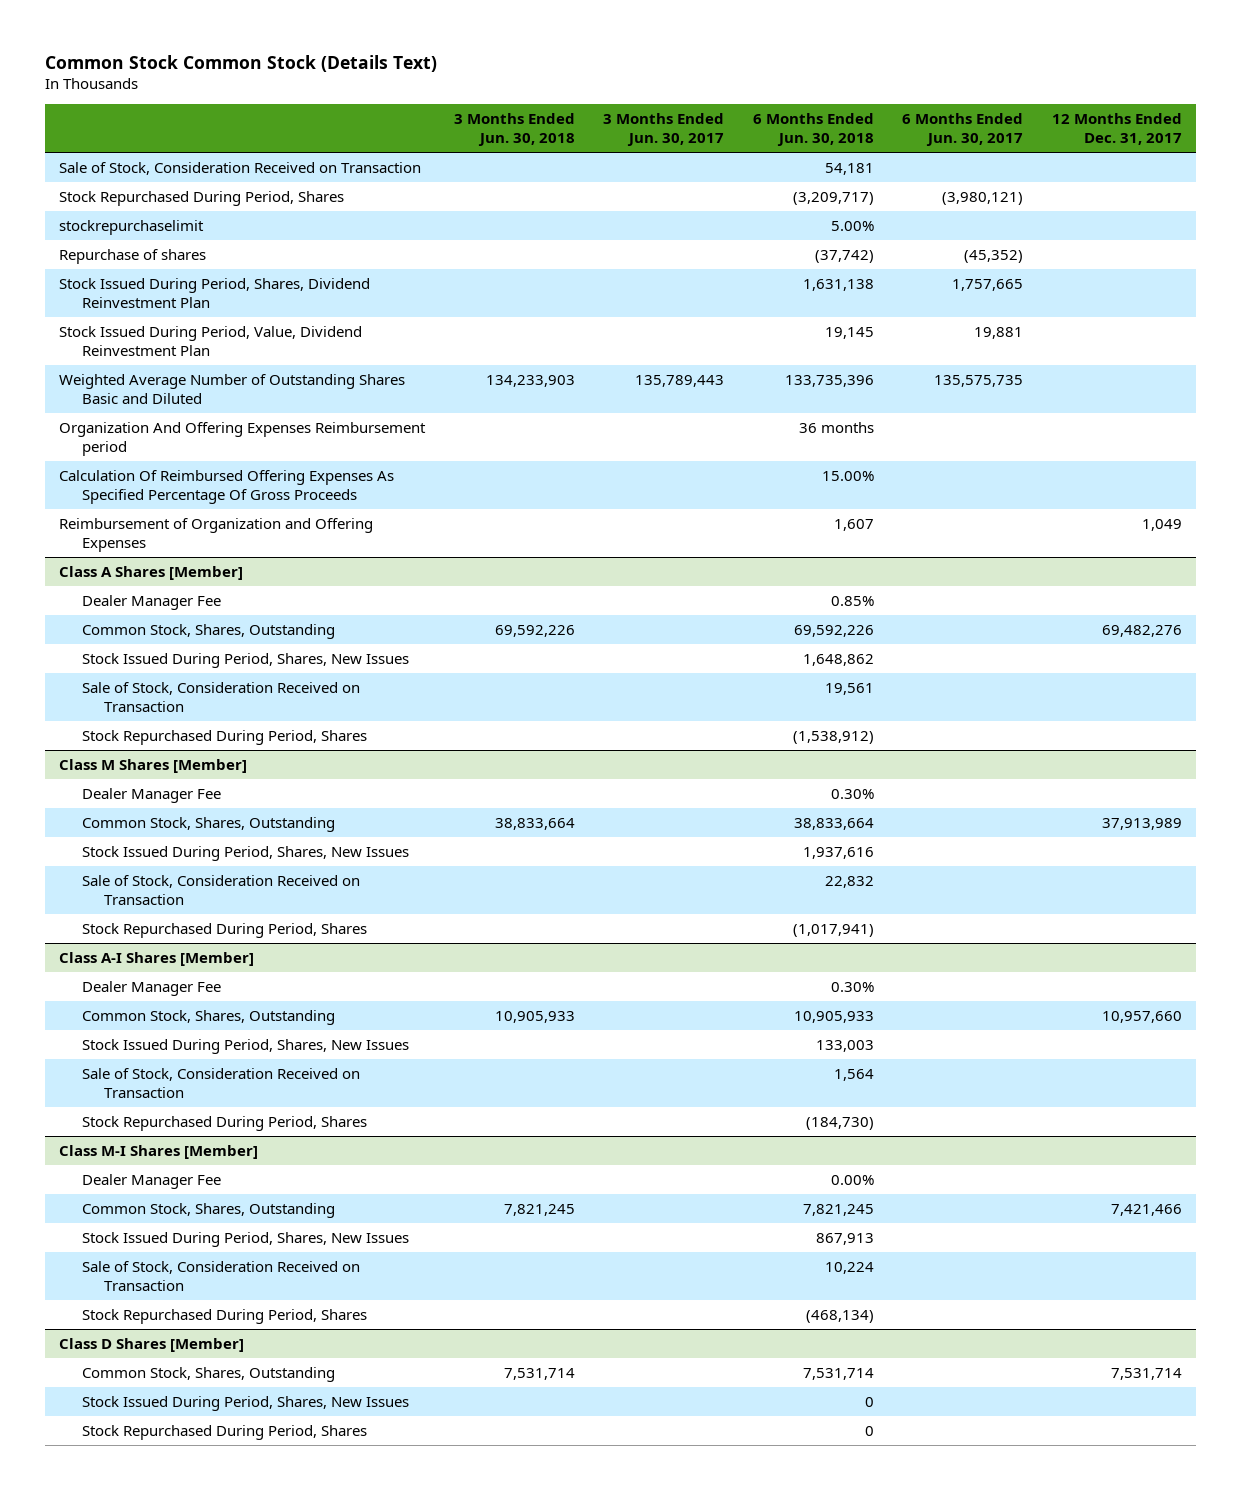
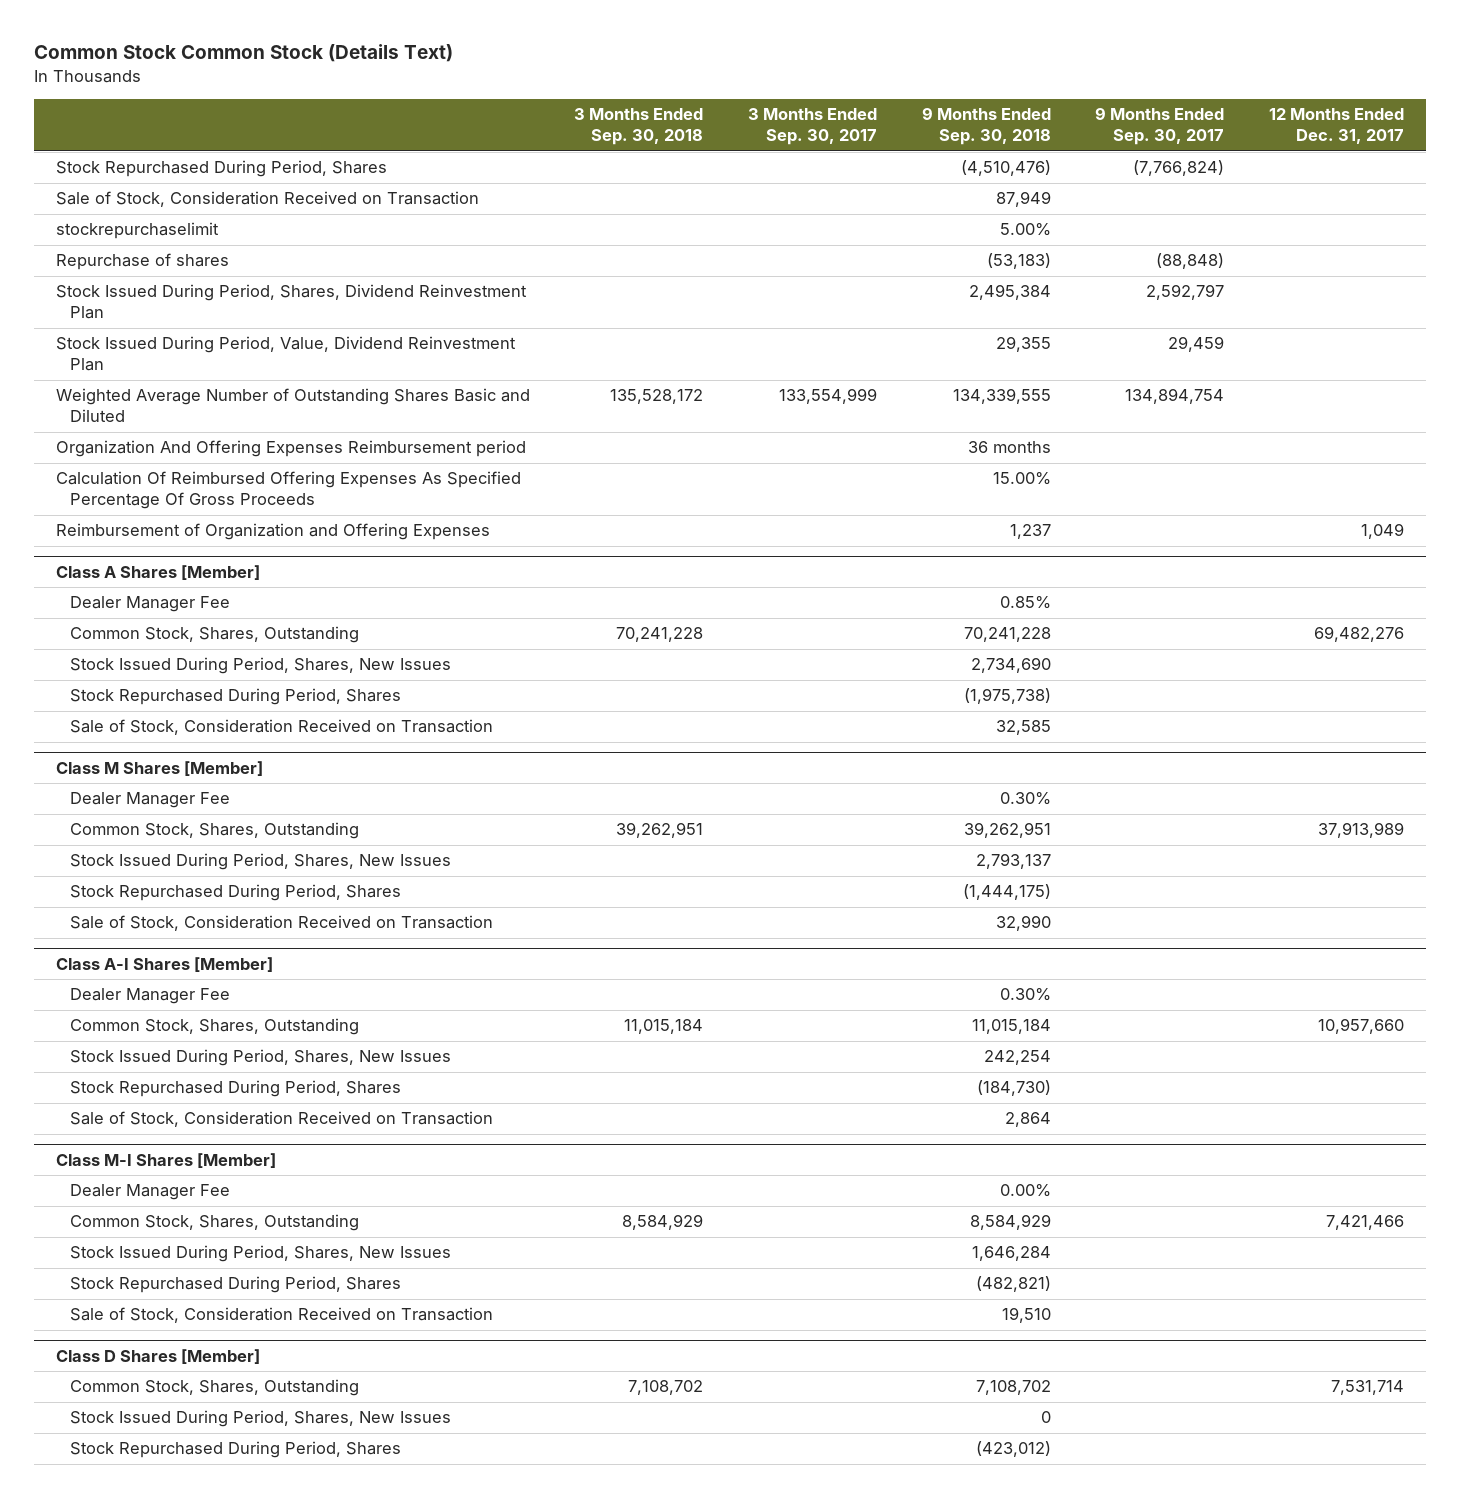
[453,113,575,147] 3 Months Ended Jun. 30, 2018 -> none
[603,113,725,147] 3 Months Ended Jun. 30, 2017 -> none
[752,113,874,147] 6 Months Ended Jun. 30, 2018 -> none
[902,113,1024,147] 6 Months Ended Jun. 30, 2017 -> none
none -> [574,108,704,146] 3 Months Ended Sep. 30, 2018
none -> [748,108,878,146] 3 Months Ended Sep. 30, 2017
none -> [921,107,1051,146] 9 Months Ended Sep. 30, 2018
none -> [1095,107,1225,146] 9 Months Ended Sep. 30, 2017
[59,161,422,175] Sale of Stock, Consideration Received on Transaction -> [55,191,479,208] Sale of Stock, Consideration Received on Transaction
[81,681,360,712] Sale of Stock, Consideration Received on Transaction -> [69,719,493,736] Sale of Stock, Consideration Received on Transaction
[81,874,360,905] Sale of Stock, Consideration Received on Transaction -> [69,915,493,932] Sale of Stock, Consideration Received on Transaction
[81,1067,360,1098] Sale of Stock, Consideration Received on Transaction -> [69,1111,493,1128] Sale of Stock, Consideration Received on Transaction
[81,1260,360,1291] Sale of Stock, Consideration Received on Transaction -> [69,1307,493,1324] Sale of Stock, Consideration Received on Transaction

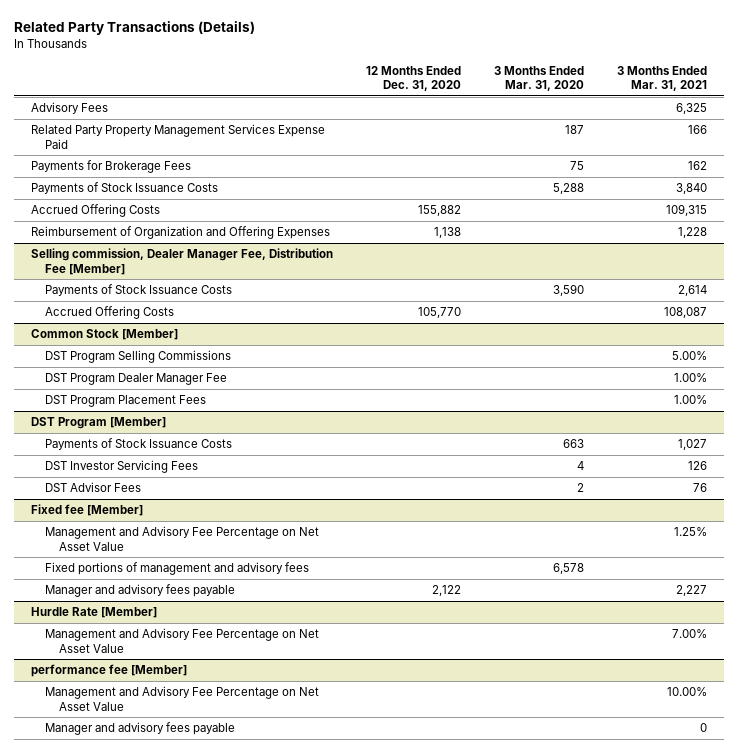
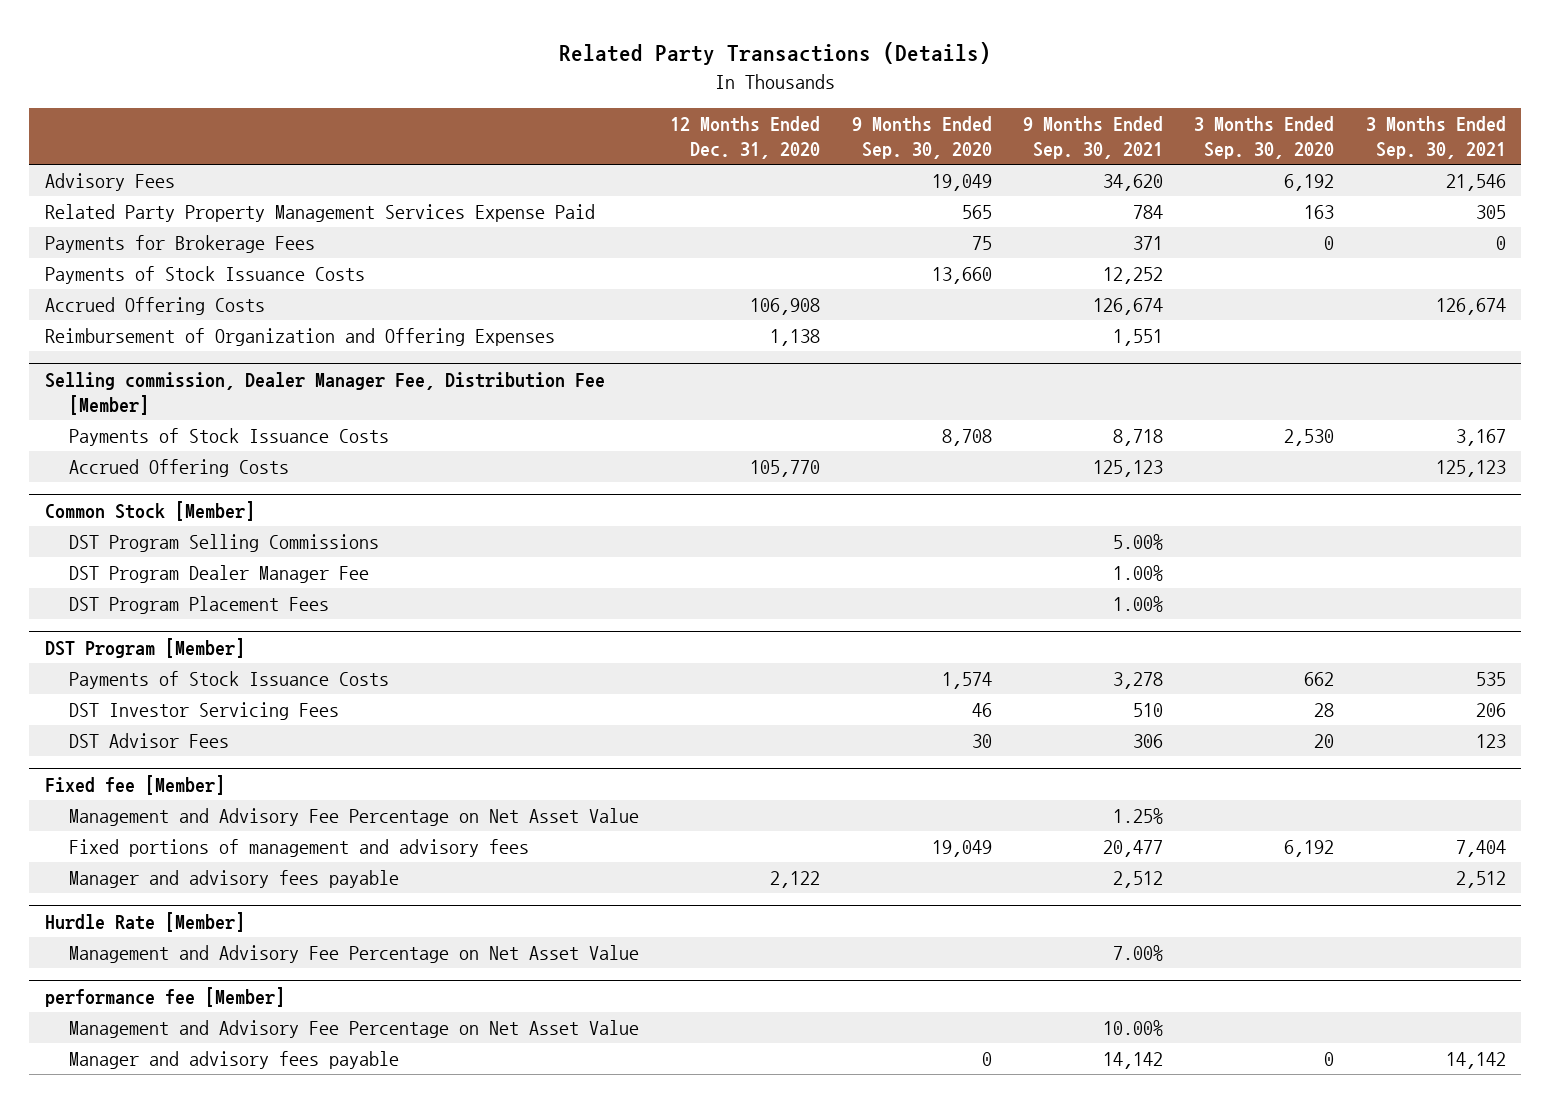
[494,65,585,91] 3 Months Ended Mar. 31, 2020 -> none
[617,65,708,91] 3 Months Ended Mar. 31, 2021 -> none
none -> [851,115,992,160] 9 Months Ended Sep. 30, 2020
none -> [1022,115,1163,160] 9 Months Ended Sep. 30, 2021
none -> [1194,115,1335,160] 3 Months Ended Sep. 30, 2020
none -> [1365,115,1506,160] 3 Months Ended Sep. 30, 2021
[417,205,461,217] 155,882 -> [750,298,821,316] 106,908

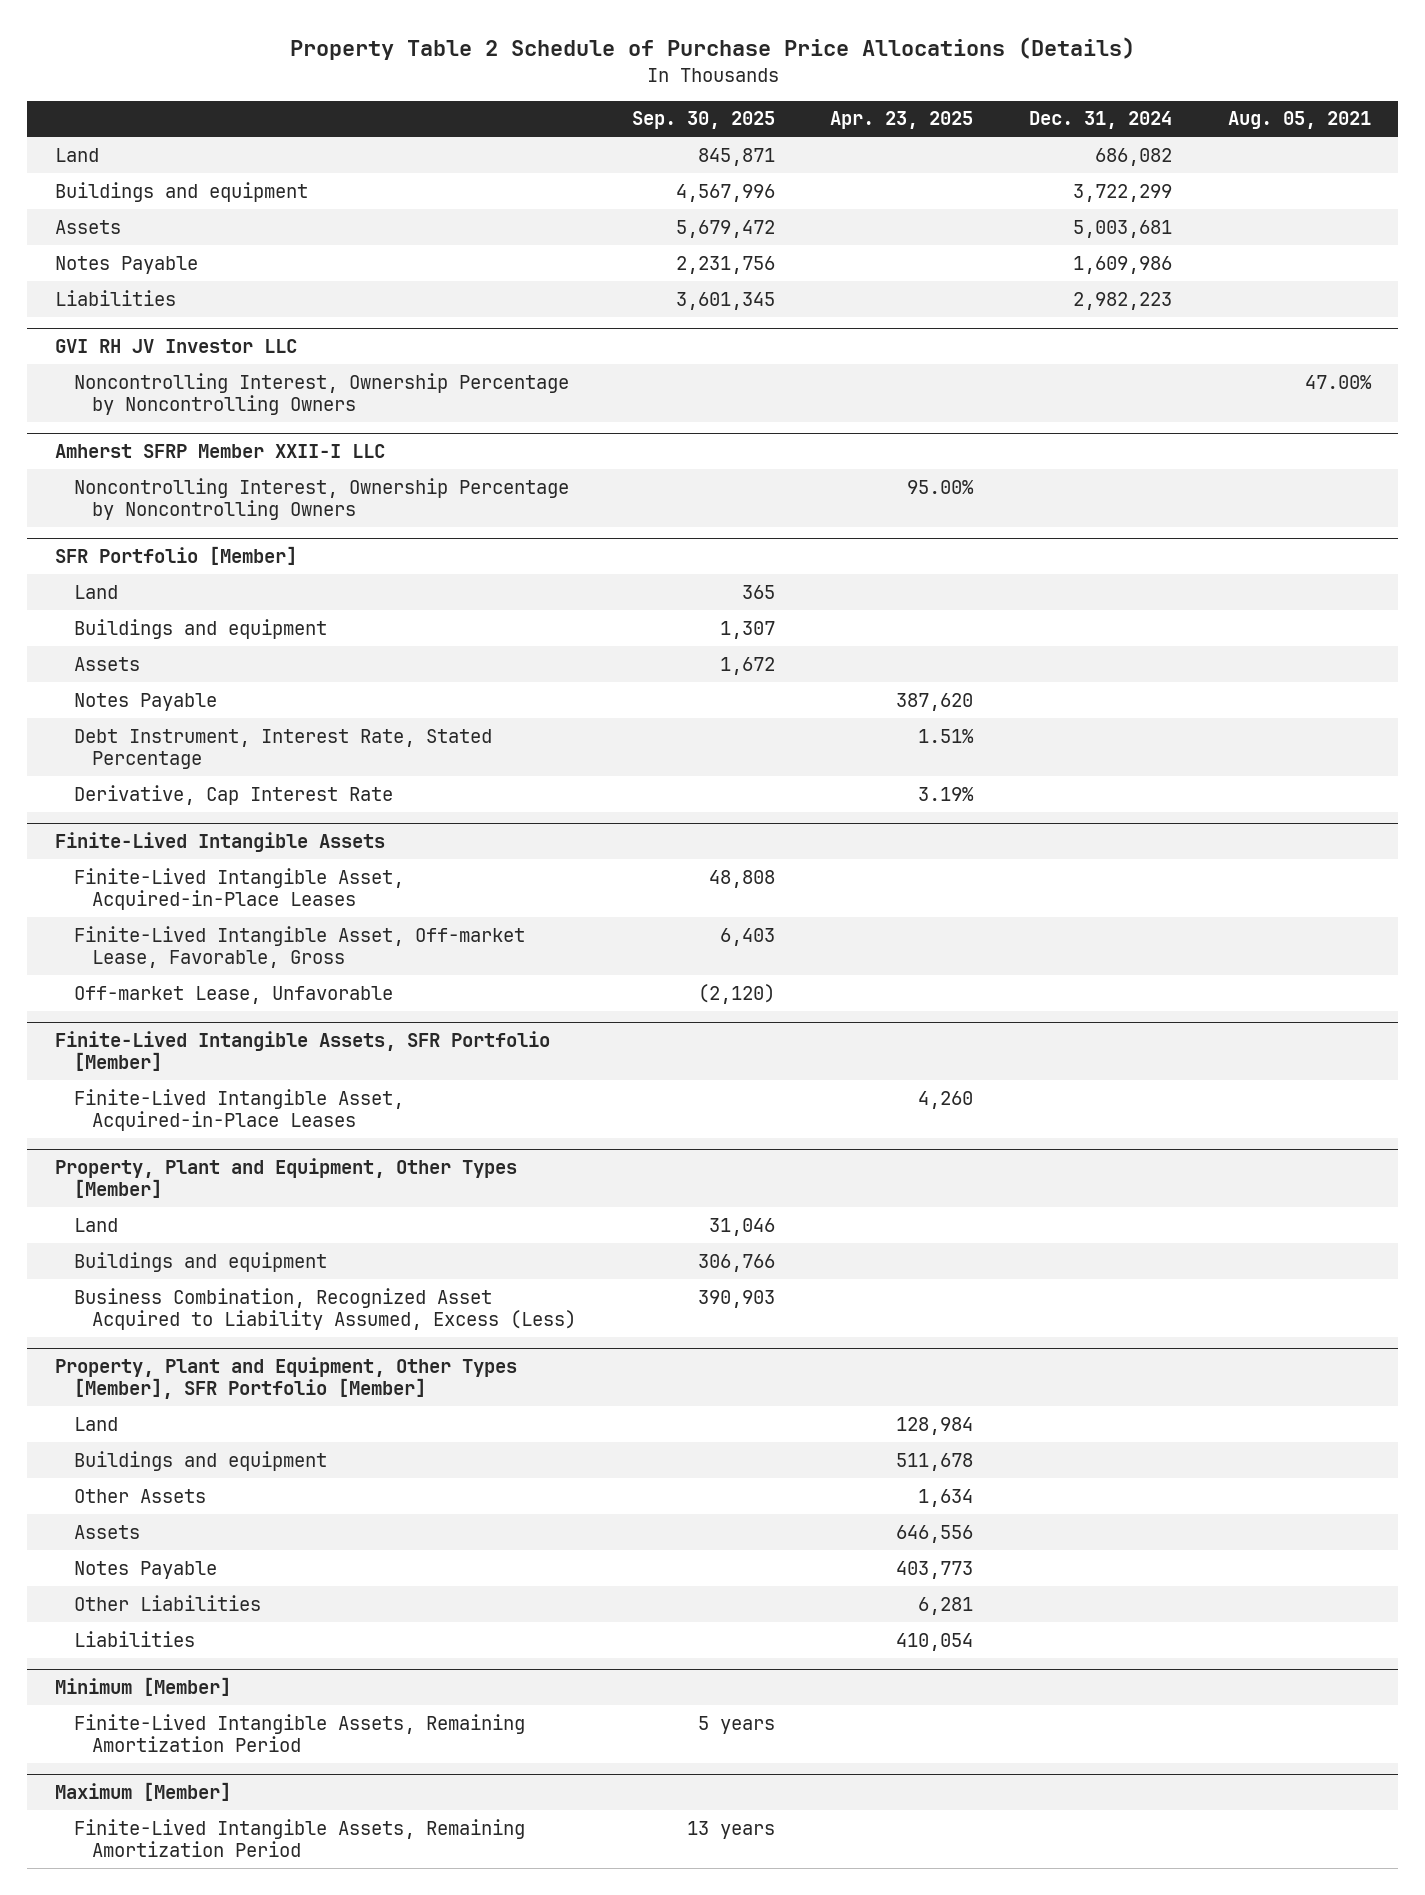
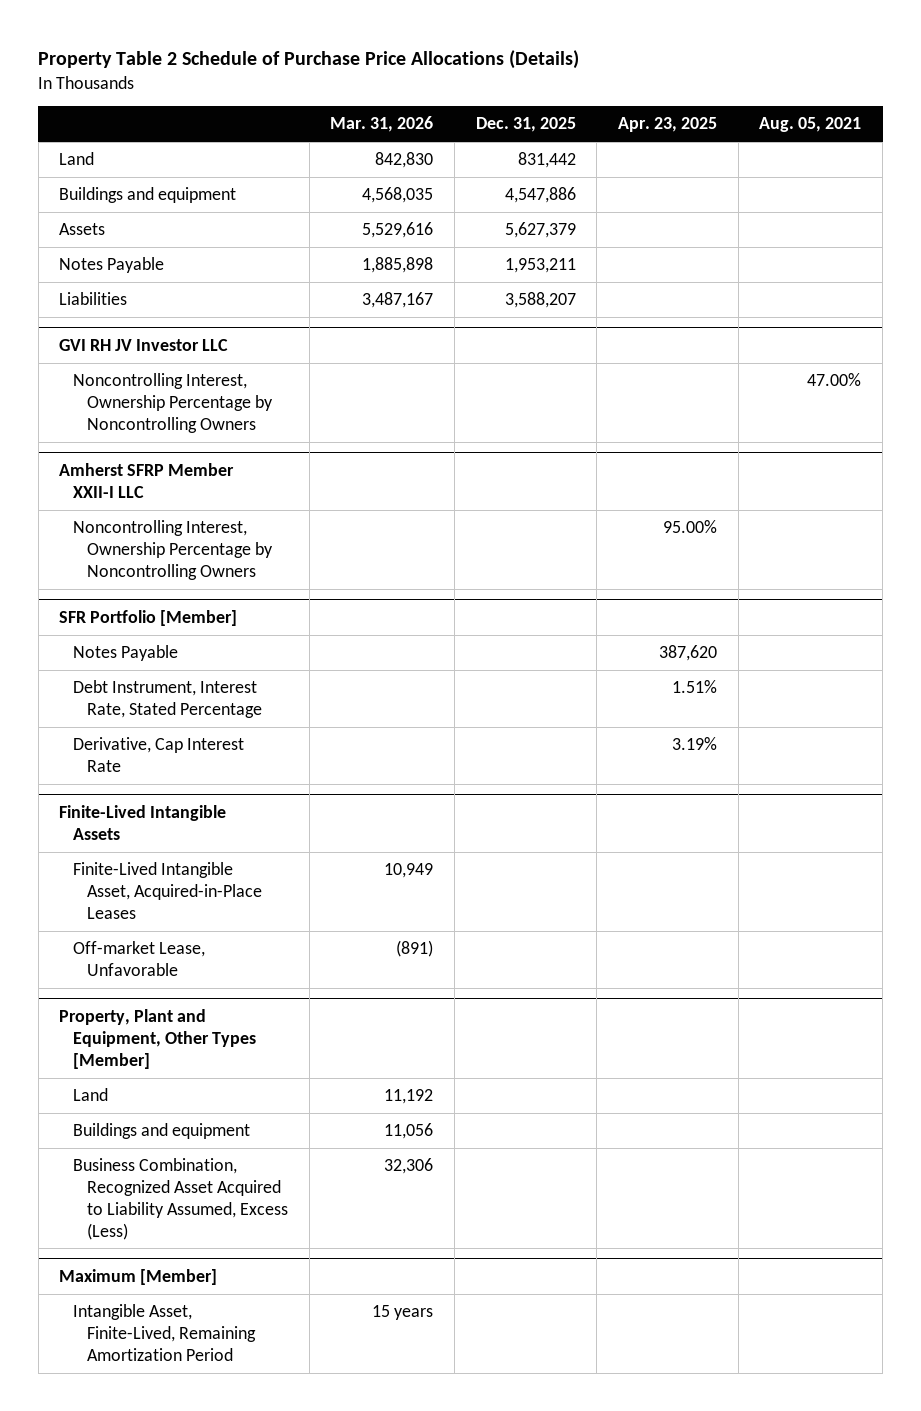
[631,111,775,130] Sep. 30, 2025 -> none
[1029,111,1173,130] Dec. 31, 2024 -> none
none -> [330,116,434,133] Mar. 31, 2026
none -> [475,117,576,133] Dec. 31, 2025
[73,584,118,599] Land -> none
[73,618,327,639] Buildings and equipment -> none
[73,656,140,671] Assets -> none
[73,925,525,968] Finite-Lived Intangible Asset, Off-market Lease, Favorable, Gross -> none
[54,1030,550,1072] Finite-Lived Intangible Assets, SFR Portfolio [Member] -> none
[73,1088,404,1131] Finite-Lived Intangible Asset, Acquired-in-Place Leases -> none
[54,1356,517,1400] Property, Plant and Equipment, Other Types [Member], SFR Portfolio [Member] -> none
[73,1416,118,1431] Land -> none
[73,1450,327,1471] Buildings and equipment -> none
[73,1488,206,1503] Other Assets -> none
[73,1524,140,1539] Assets -> none
[73,1560,217,1579] Notes Payable -> none
[73,1594,261,1611] Other Liabilities -> none
[73,1630,195,1647] Liabilities -> none
[54,1676,231,1696] Minimum [Member] -> none
[73,1713,525,1752] Finite-Lived Intangible Assets, Remaining Amortization Period -> none
[73,1818,525,1857] Finite-Lived Intangible Assets, Remaining Amortization Period -> [73,1304,257,1361] Intangible Asset, Finite-Lived, Remaining Amortization Period

